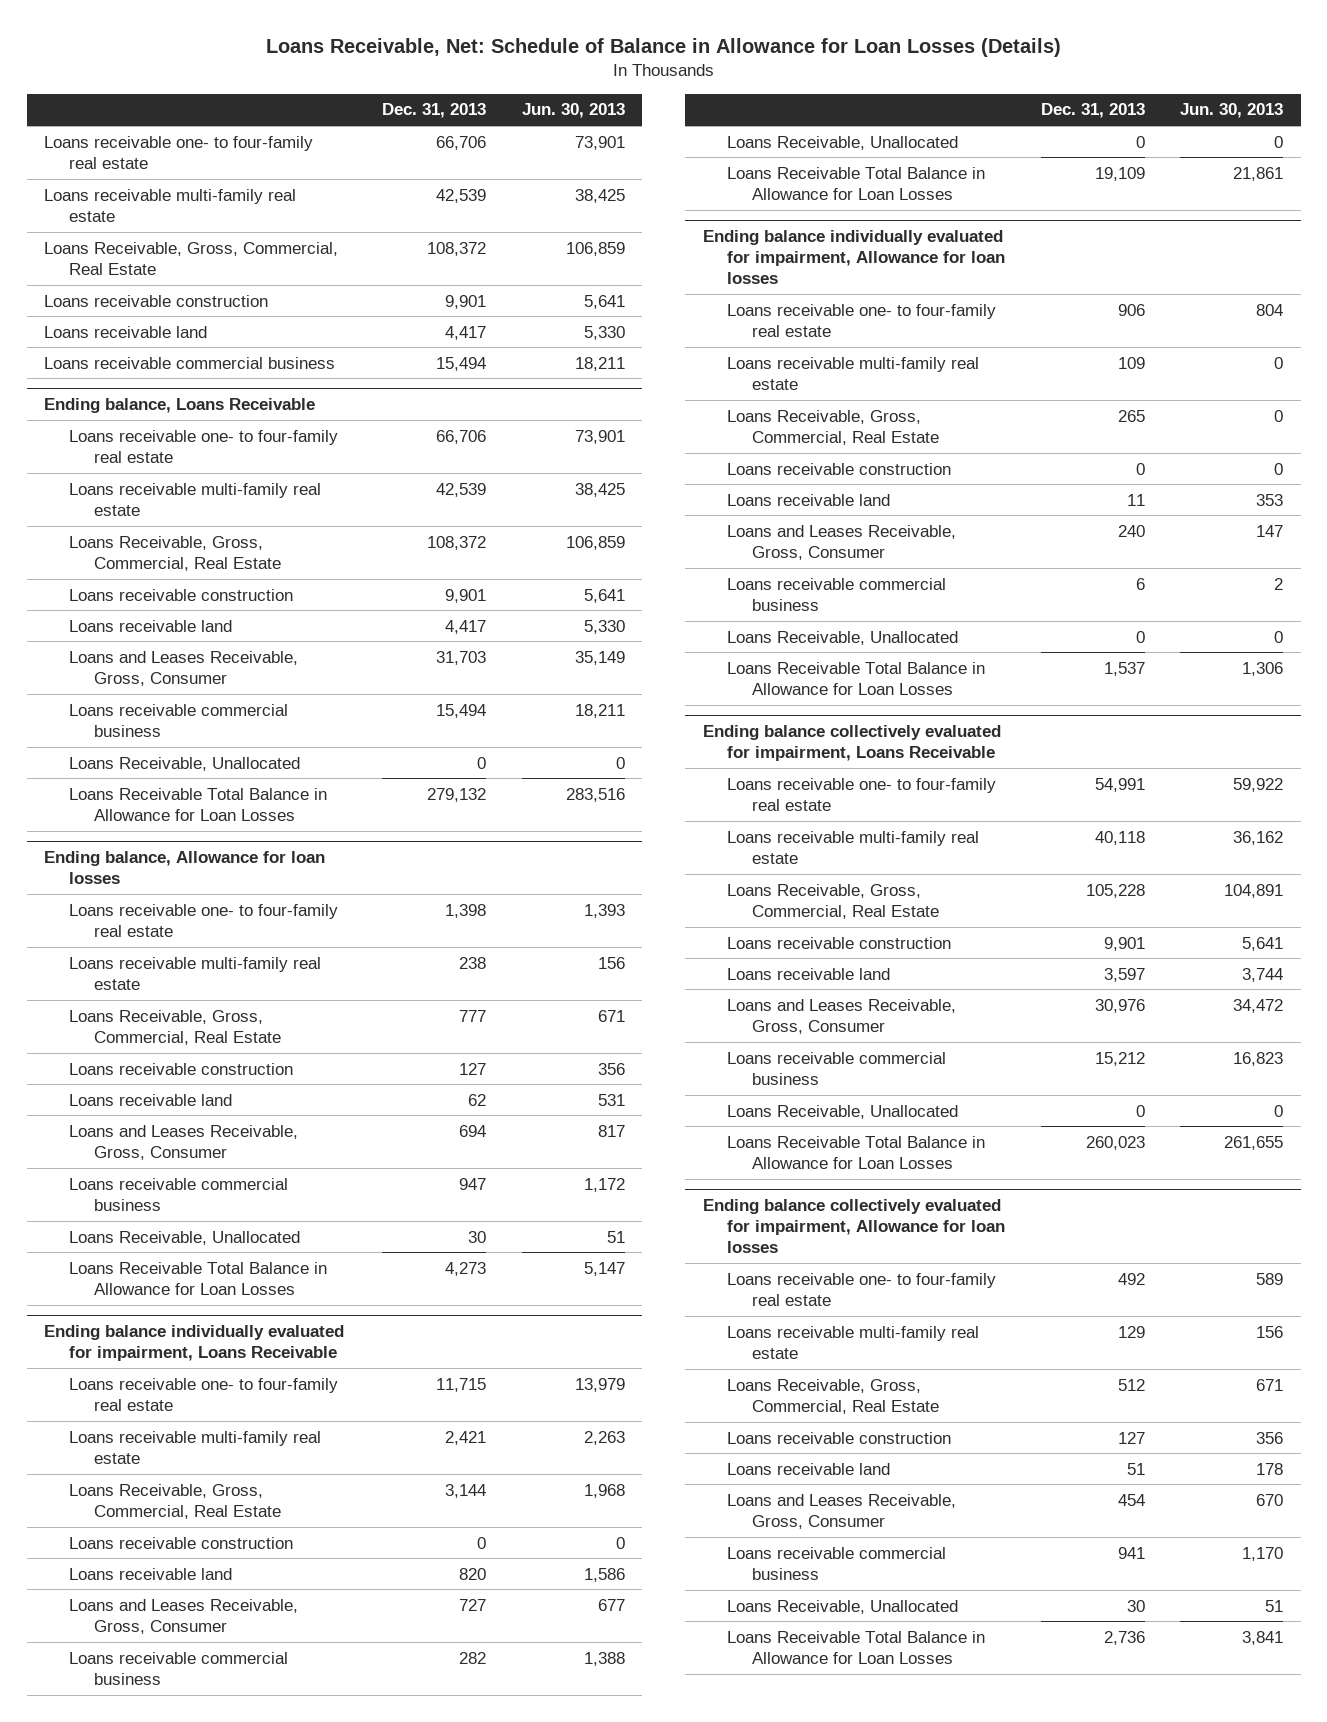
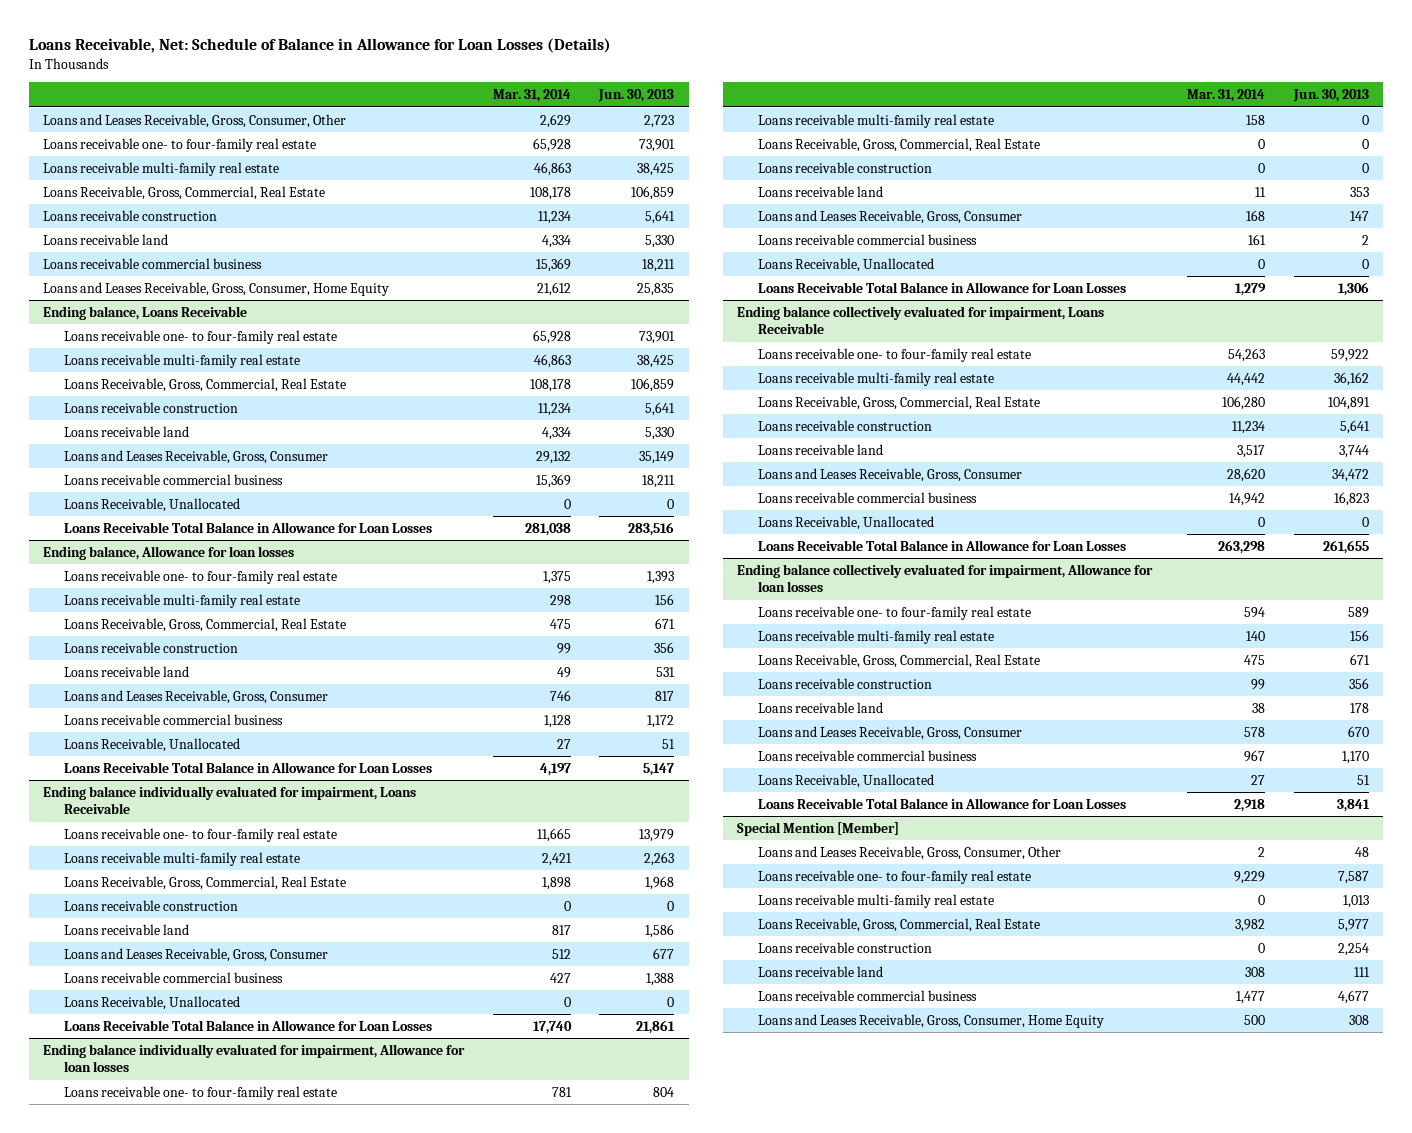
[382,103,487,119] Dec. 31, 2013 -> none
none -> [492,89,571,103] Mar. 31, 2014
none -> [43,113,347,128] Loans and Leases Receivable, Gross, Consumer, Other
none -> [43,281,390,296] Loans and Leases Receivable, Gross, Consumer, Home Equity
none -> [737,821,900,836] Special Mention [Member]
none -> [758,845,1062,860] Loans and Leases Receivable, Gross, Consumer, Other
none -> [758,869,1032,884] Loans receivable one- to four-family real estate
none -> [758,893,995,908] Loans receivable multi-family real estate
none -> [758,917,1041,932] Loans Receivable, Gross, Commercial, Real Estate
none -> [758,941,933,953] Loans receivable construction
none -> [758,965,884,977] Loans receivable land
none -> [758,989,978,1001] Loans receivable commercial business
none -> [758,1013,1105,1028] Loans and Leases Receivable, Gross, Consumer, Home Equity

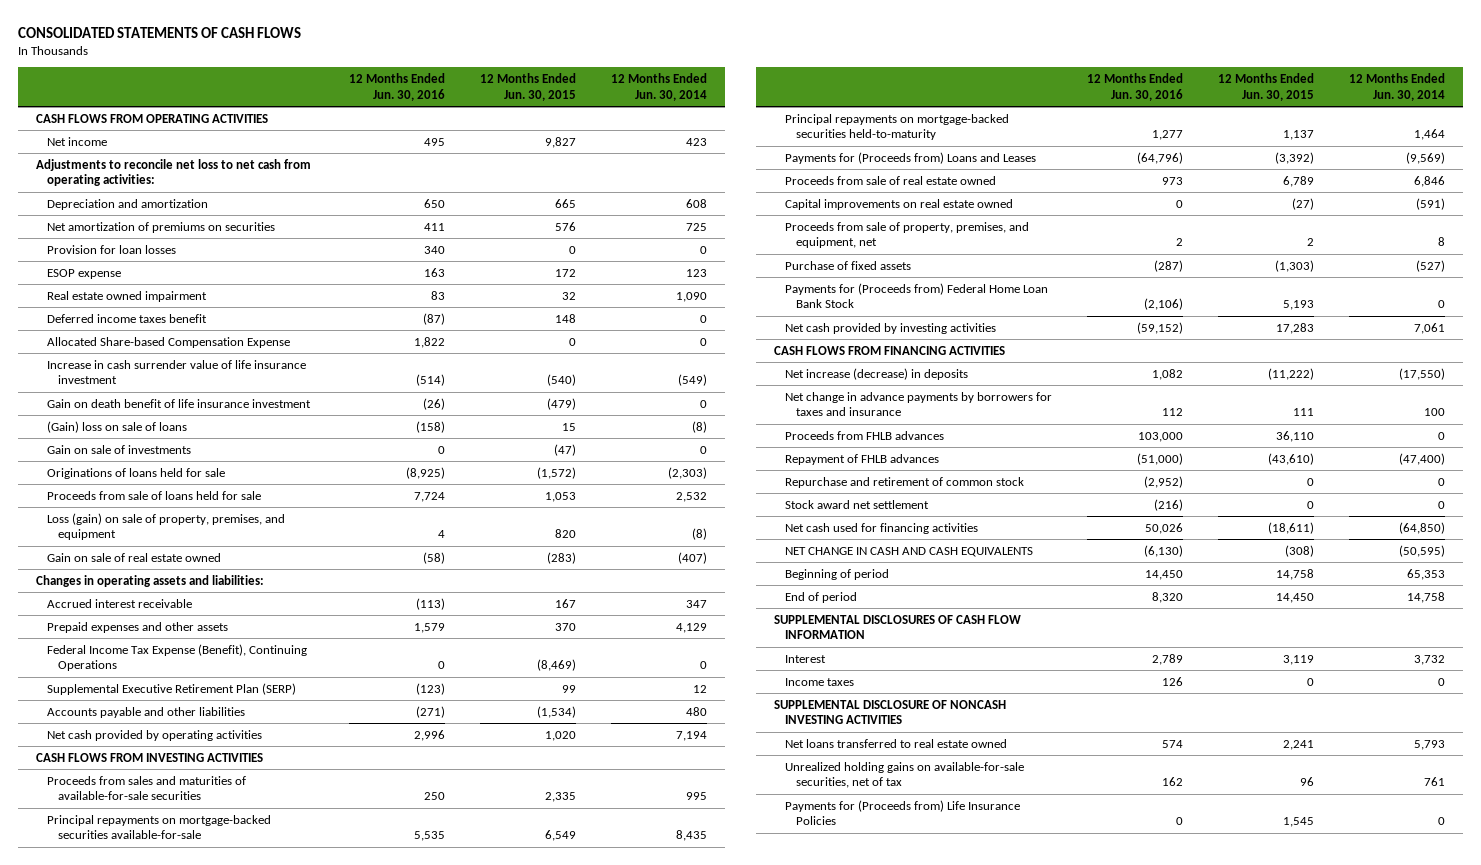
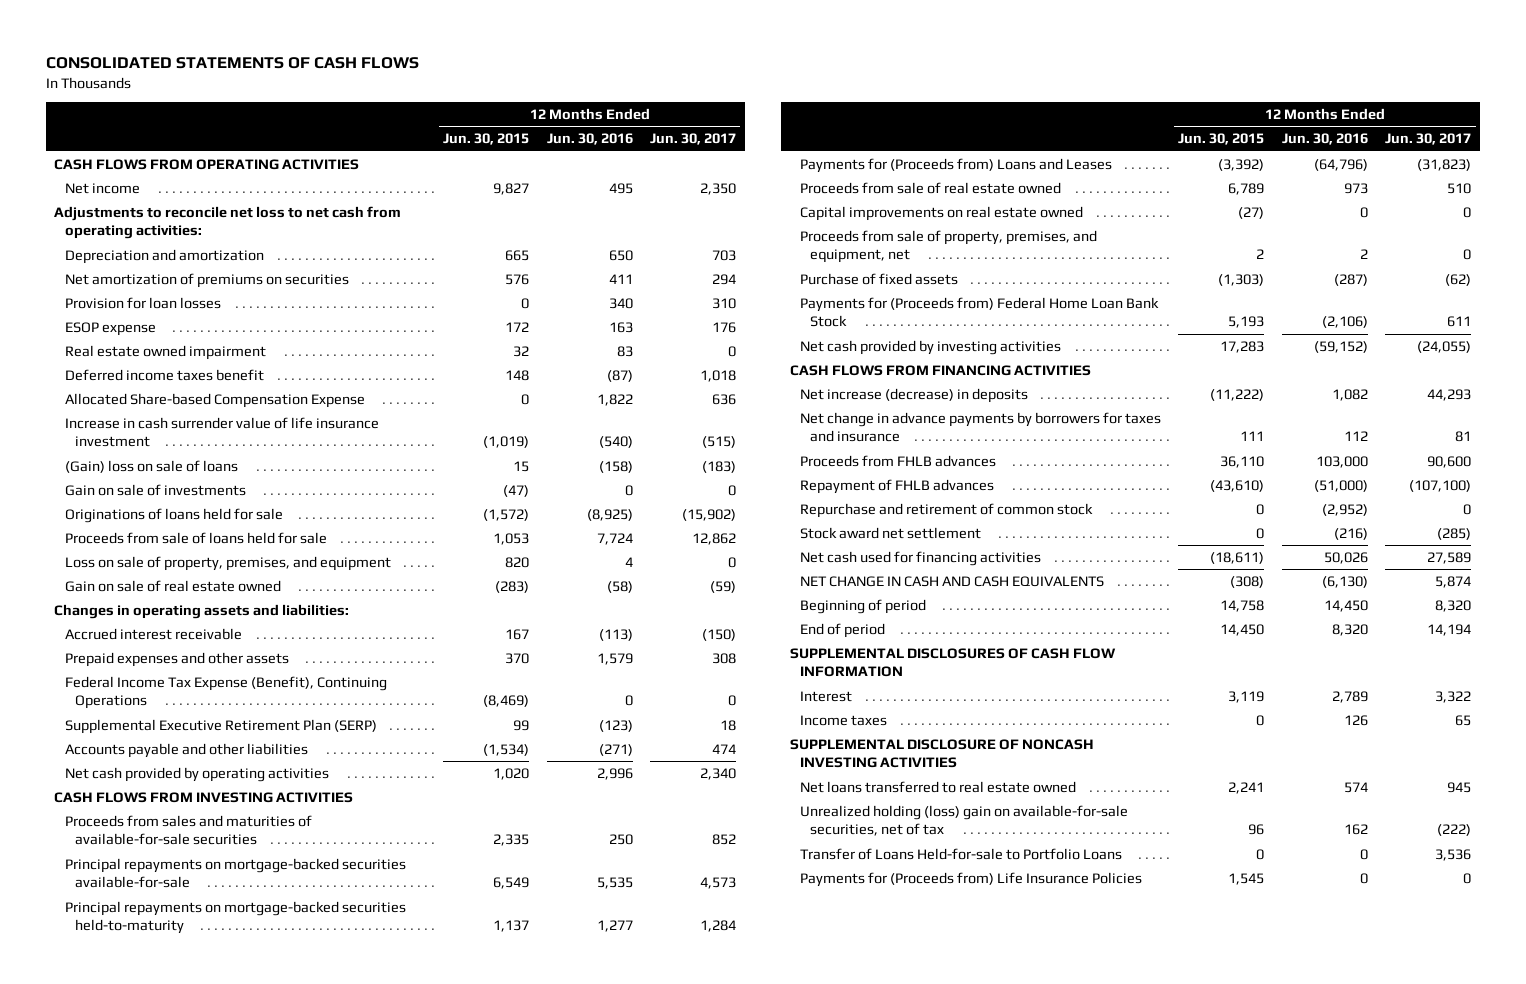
[611,72,708,101] 12 Months Ended Jun. 30, 2014 -> none
none -> [650,133,737,146] Jun. 30, 2017
[46,398,311,408] Gain on death benefit of life insurance investment -> none
[415,374,445,387] (514) -> [598,436,633,449] (540)
[546,374,576,387] (540) -> [483,436,530,449] (1,019)
[46,512,285,541] Loss (gain) on sale of property, premises, and equipment -> [64,555,391,571] Loss on sale of property, premises, and equipment
[784,761,1024,789] Unrealized holding gains on available-for-sale securities, net of tax -> [799,804,1128,837] Unrealized holding (loss) gain on available-for-sale securities, net of tax
none -> [799,847,1122,860] Transfer of Loans Held-for-sale to Portfolio Loans

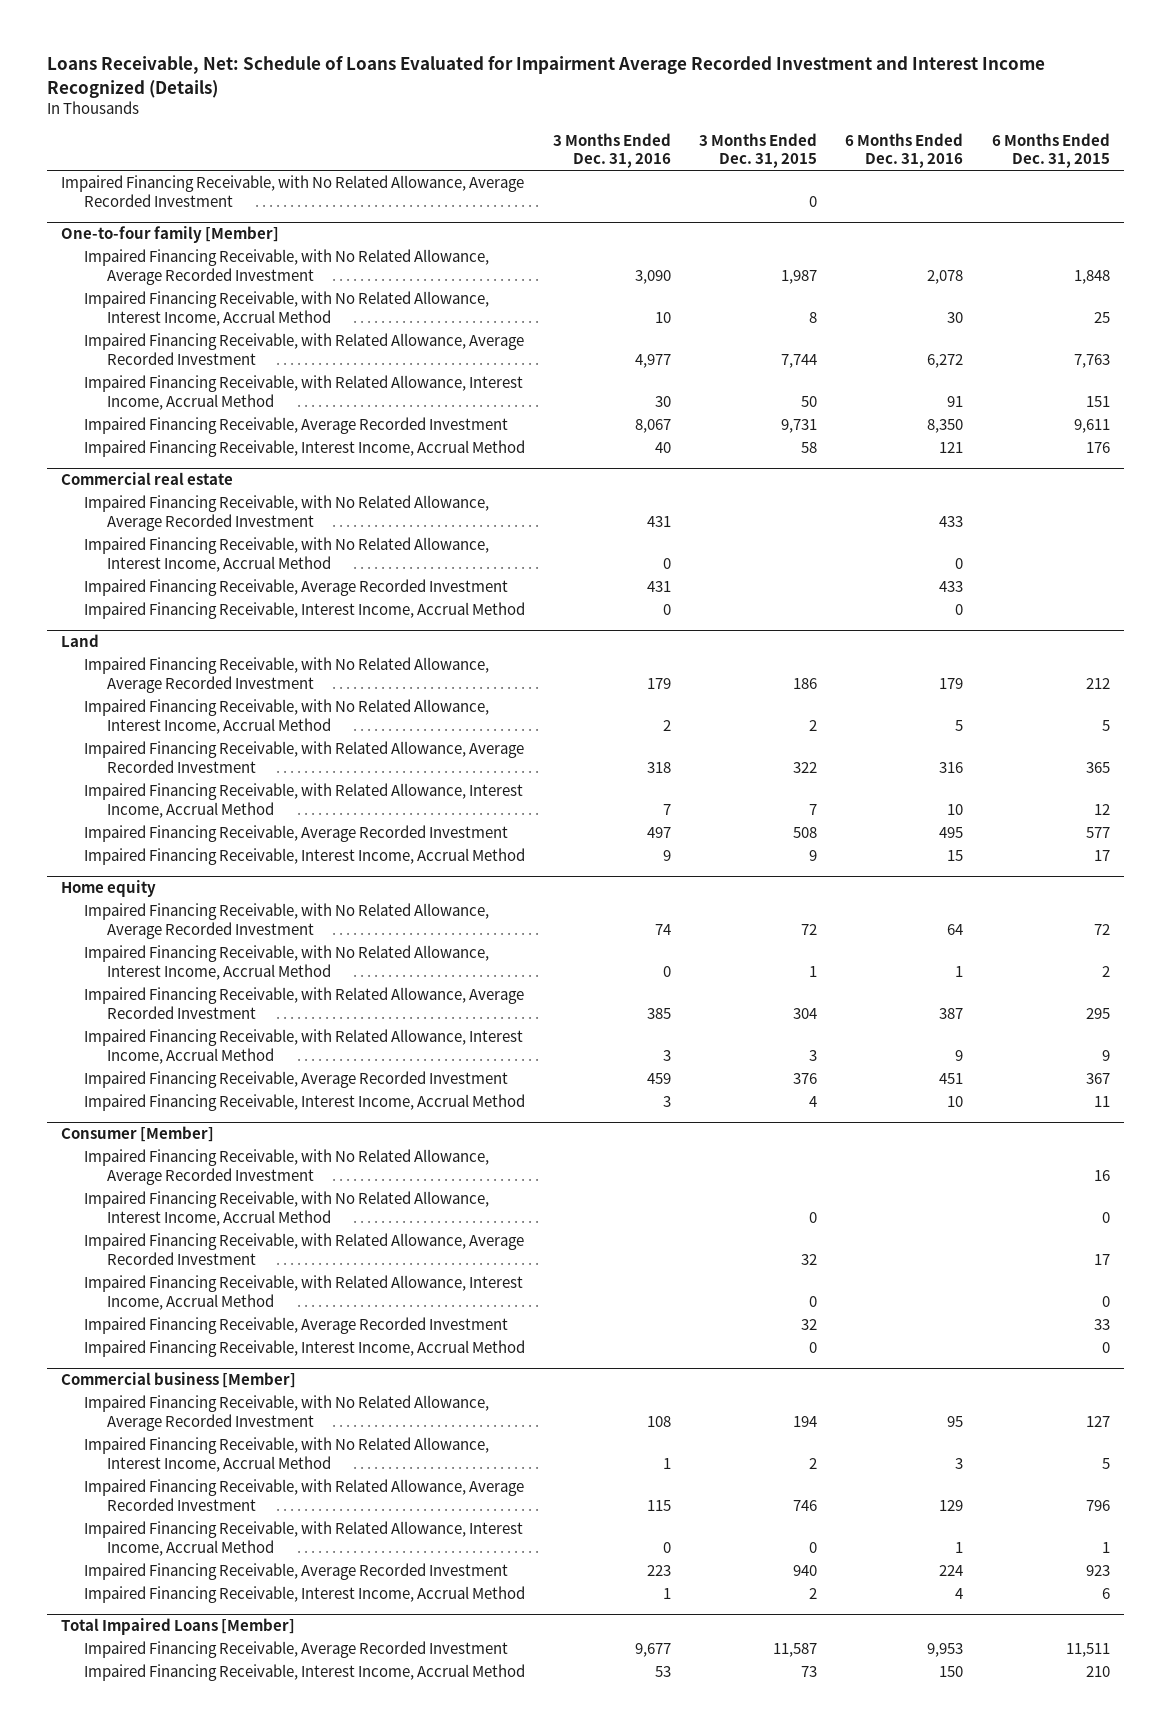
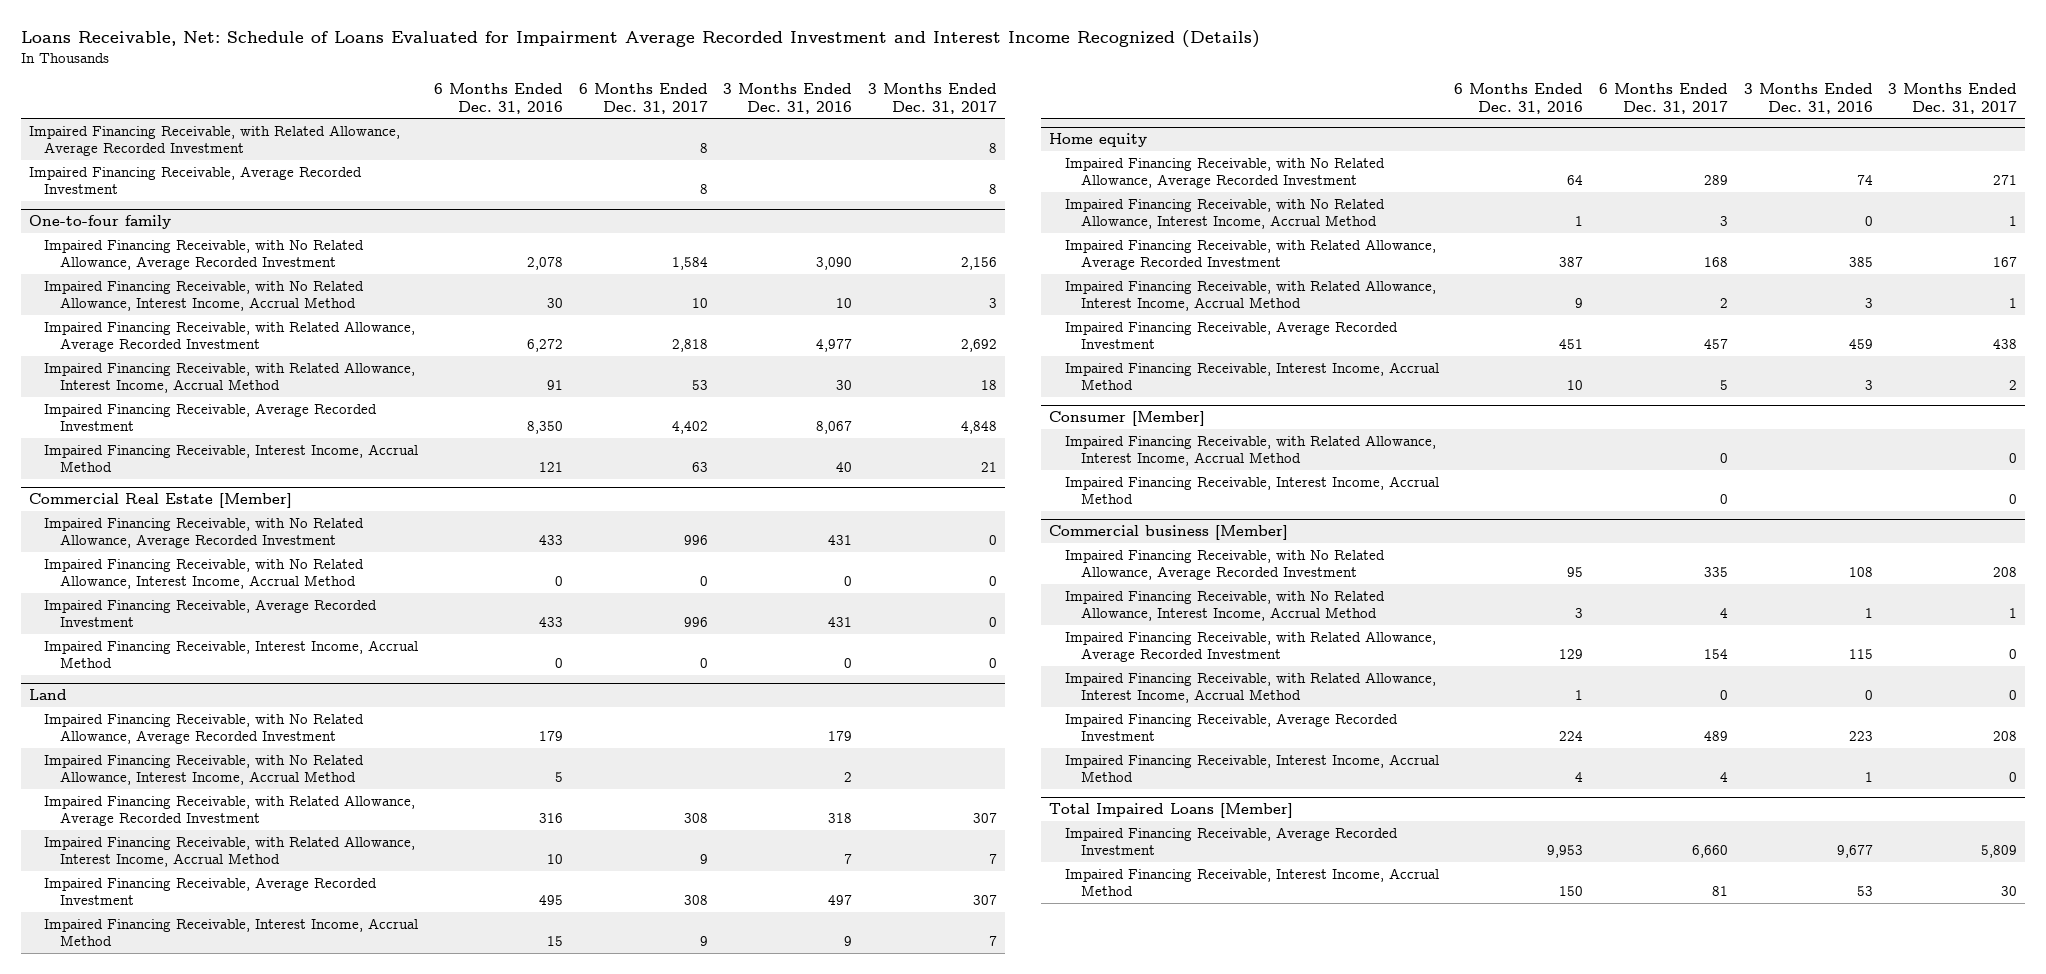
[699,132,818,169] 3 Months Ended Dec. 31, 2015 -> none
[991,132,1110,169] 6 Months Ended Dec. 31, 2015 -> none
none -> [578,83,708,114] 6 Months Ended Dec. 31, 2017
none -> [867,83,997,114] 3 Months Ended Dec. 31, 2017
[61,174,525,207] Impaired Financing Receivable, with No Related Allowance, Average Recorded Investment -> [28,124,400,157] Impaired Financing Receivable, with Related Allowance, Average Recorded Investment
none -> [28,165,362,195] Impaired Financing Receivable, Average Recorded Investment
[61,226,280,244] One-to-four family [Member] -> [28,215,171,230] One-to-four family
[61,472,234,486] Commercial real estate -> [28,493,292,509] Commercial Real Estate [Member]
[84,1148,490,1185] Impaired Financing Receivable, with No Related Allowance, Average Recorded Investment -> none
[84,1190,490,1226] Impaired Financing Receivable, with No Related Allowance, Interest Income, Accrual Method -> none
[84,1232,525,1265] Impaired Financing Receivable, with Related Allowance, Average Recorded Investment -> none
[84,1316,509,1334] Impaired Financing Receivable, Average Recorded Investment -> none

